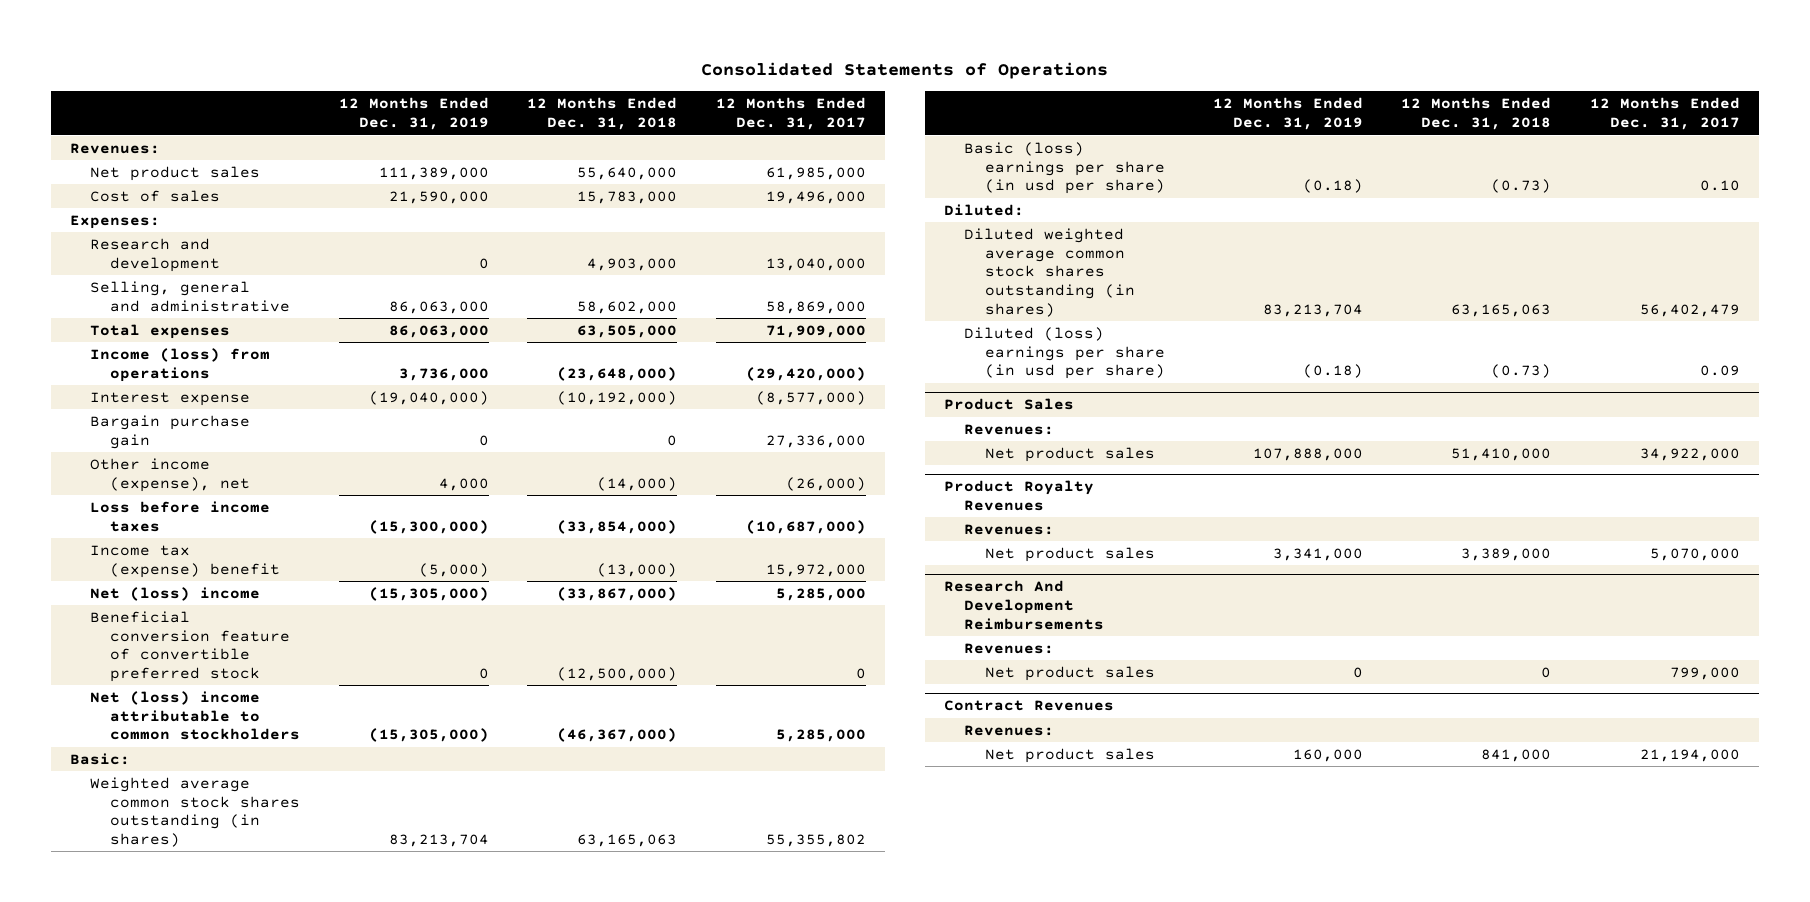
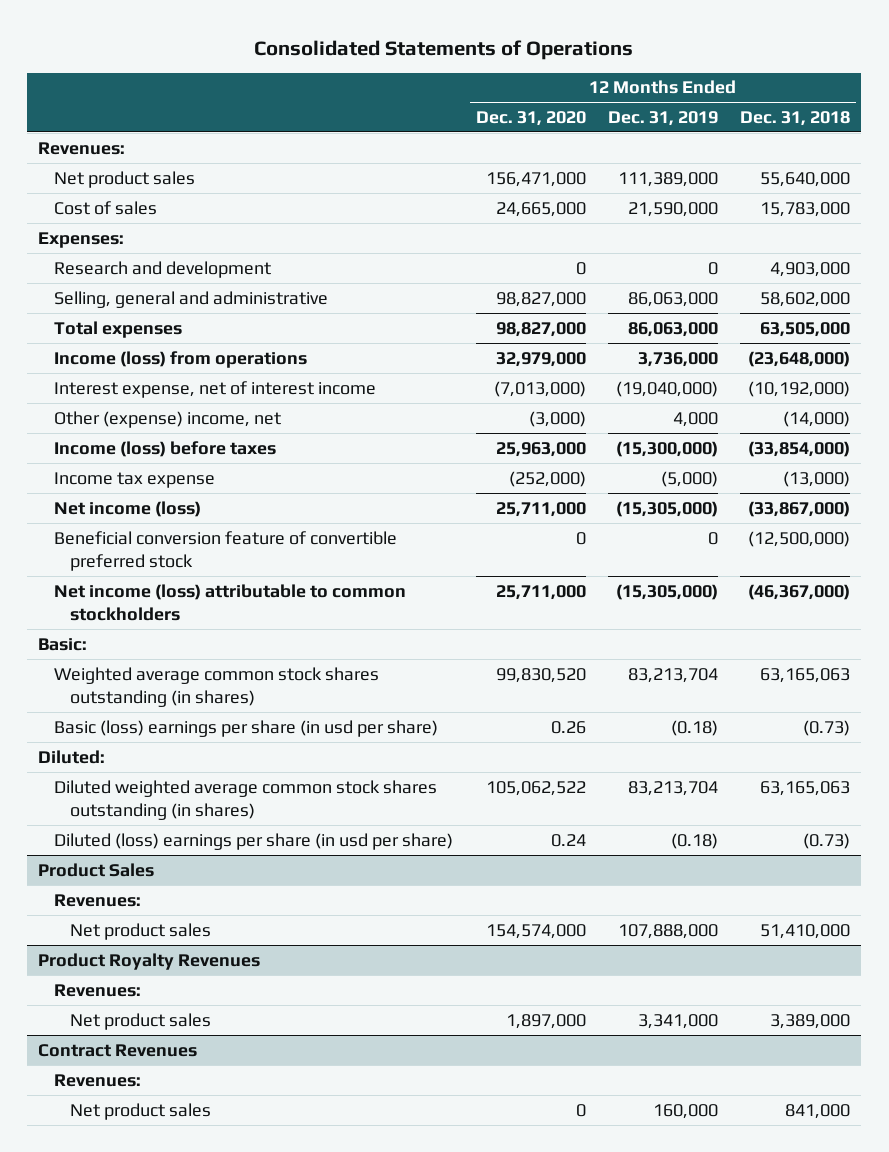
[715,97,866,131] 12 Months Ended Dec. 31, 2017 -> none
none -> [475,110,586,126] Dec. 31, 2020
[90,414,251,449] Bargain purchase gain -> none
[90,391,251,406] Interest expense -> [54,380,377,398] Interest expense, net of interest income
[90,457,251,492] Other income (expense), net -> [54,410,282,428] Other (expense) income, net
[90,500,271,532] Loss before income taxes -> [54,440,277,457] Income (loss) before taxes
[90,544,281,578] Income tax (expense) benefit -> [54,471,216,488] Income tax expense
[90,586,261,601] Net (loss) income -> [54,500,202,517] Net income (loss)
[90,690,301,741] Net (loss) income attributable to common stockholders -> [54,583,407,621] Net income (loss) attributable to common stockholders
[944,580,1105,630] Research And Development Reimbursements -> none
[964,642,1055,654] Revenues: -> none
[984,665,1155,681] Net product sales -> none

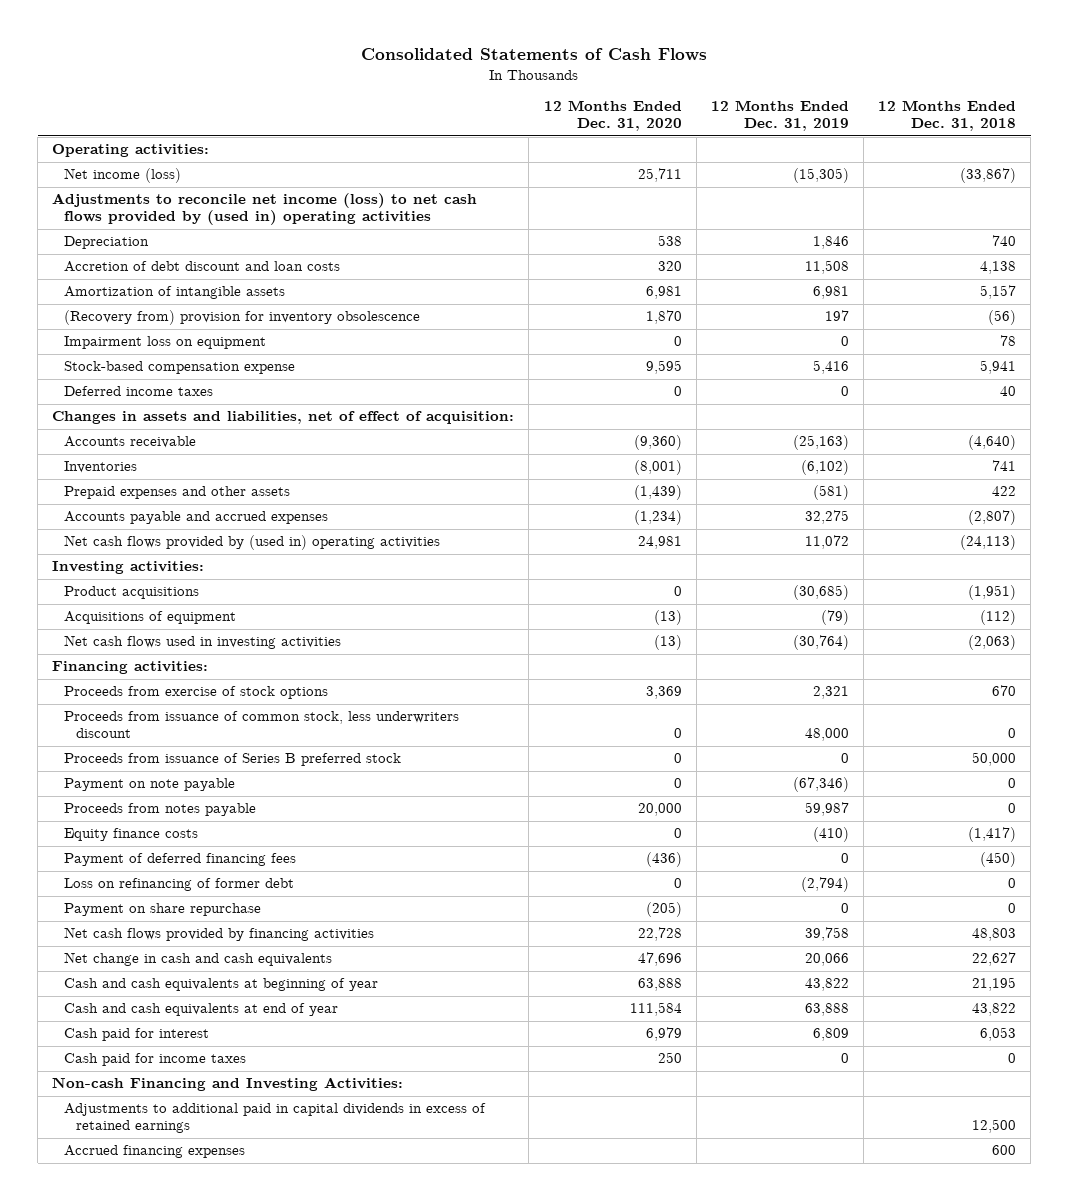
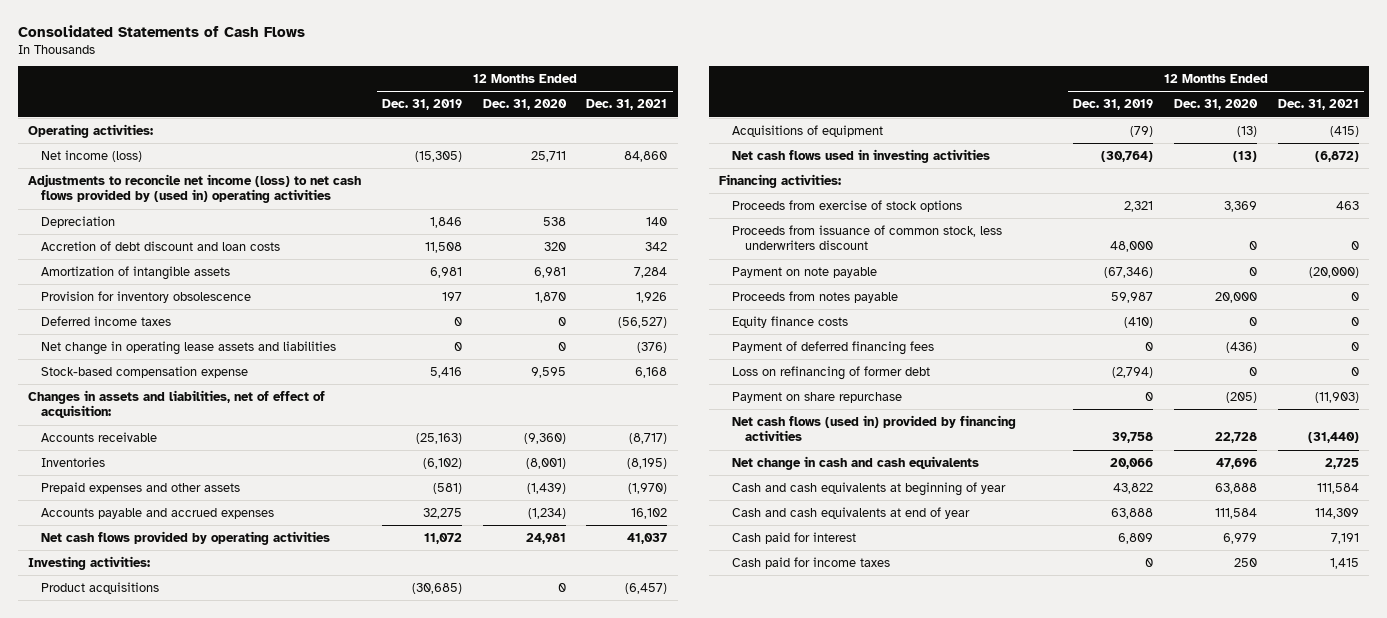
[877,100,1016,132] 12 Months Ended Dec. 31, 2018 -> none
none -> [586,99,668,111] Dec. 31, 2021
[63,336,266,350] Impairment loss on equipment -> none
[63,310,420,326] (Recovery from) provision for inventory obsolescence -> [41,290,252,303] Provision for inventory obsolescence
none -> [41,340,337,355] Net change in operating lease assets and liabilities
[63,361,295,375] Stock-based compensation expense -> [41,365,249,378] Stock-based compensation expense
[63,535,440,551] Net cash flows provided by (used in) operating activities -> [41,530,331,545] Net cash flows provided by operating activities
[63,753,401,767] Proceeds from issuance of Series B preferred stock -> none
[63,927,374,942] Net cash flows provided by financing activities -> [732,414,1017,442] Net cash flows (used in) provided by financing activities
[52,1077,404,1092] Non-cash Financing and Investing Activities: -> none
[63,1103,486,1134] Adjustments to additional paid in capital dividends in excess of retained earnings -> none
[63,1145,245,1159] Accrued financing expenses -> none

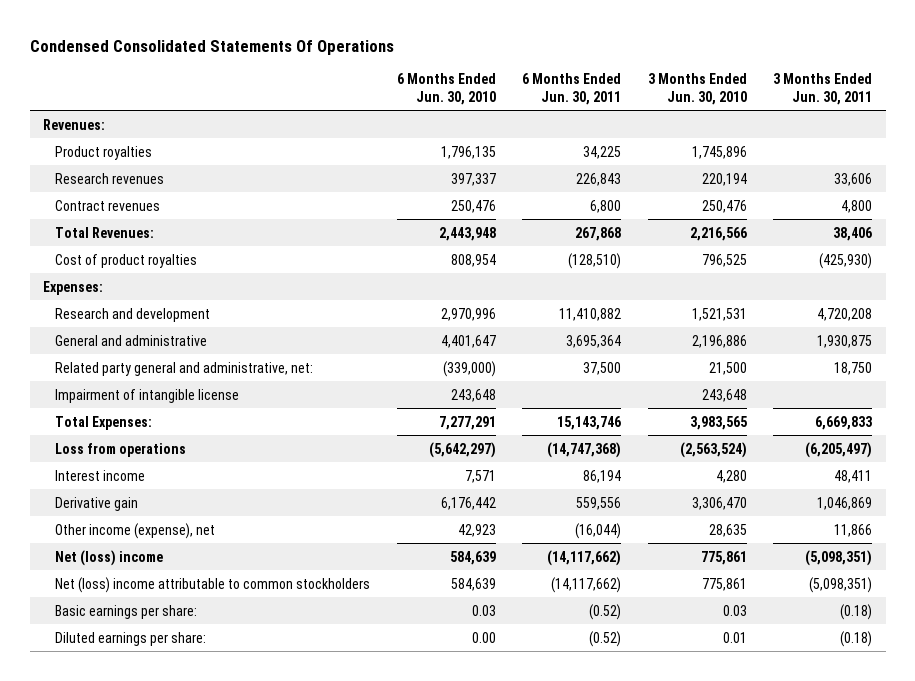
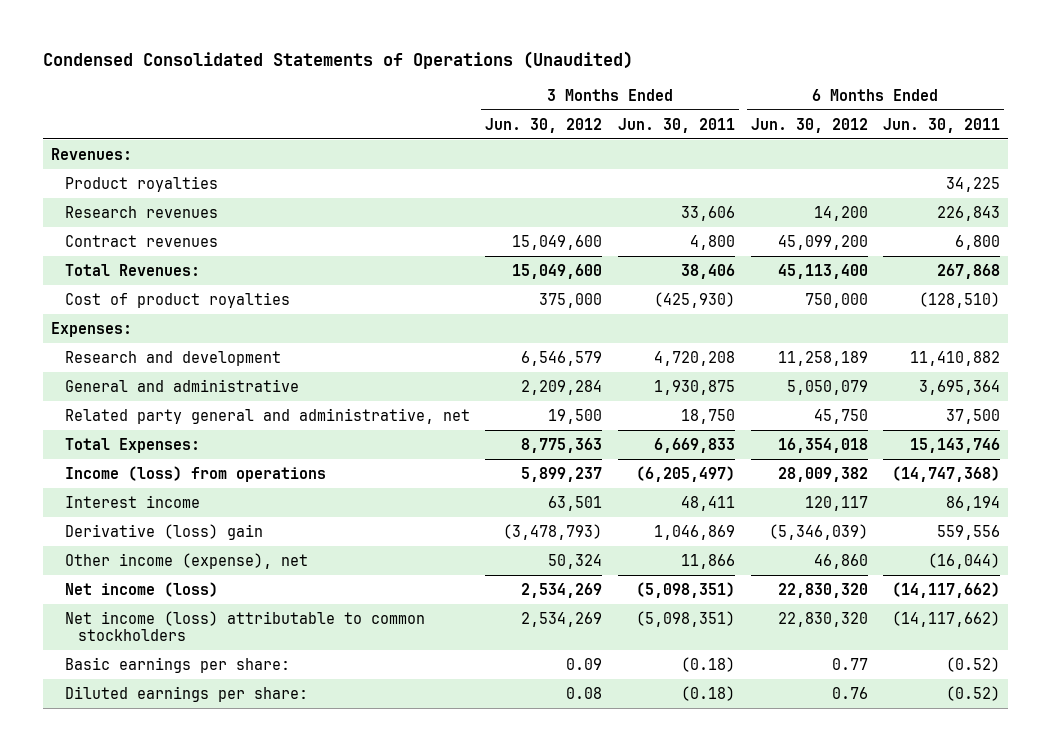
[29,39,394,55] Condensed Consolidated Statements Of Operations -> [43,51,634,70] Condensed Consolidated Statements of Operations (Unaudited)
[396,73,496,105] 6 Months Ended Jun. 30, 2010 -> none
[647,73,747,105] 3 Months Ended Jun. 30, 2010 -> none
none -> [485,117,603,133] Jun. 30, 2012
none -> [750,117,868,133] Jun. 30, 2012
[55,388,240,403] Impairment of intangible license -> none
[55,361,314,376] Related party general and administrative, net: -> [64,407,470,424] Related party general and administrative, net
[55,442,187,457] Loss from operations -> [64,465,326,482] Income (loss) from operations
[55,496,139,511] Derivative gain -> [64,523,263,540] Derivative (loss) gain
[55,549,164,566] Net (loss) income -> [64,581,218,597] Net income (loss)
[55,576,371,593] Net (loss) income attributable to common stockholders -> [64,610,425,642] Net income (loss) attributable to common stockholders

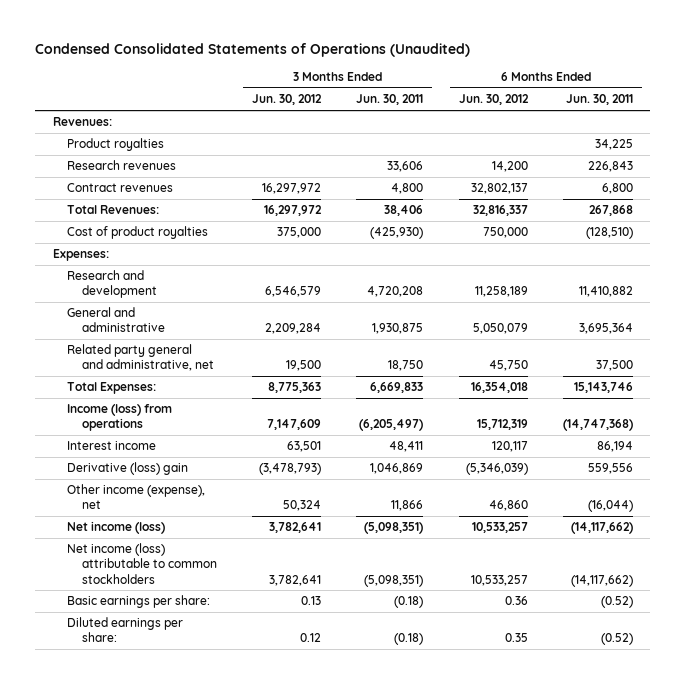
[512,234,603,250] 15,049,600 -> [262,183,322,195] 16,297,972
[777,234,868,250] 45,099,200 -> [470,183,528,195] 32,802,137
[512,263,603,279] 15,049,600 -> [264,205,323,217] 16,297,972
[777,263,868,279] 45,113,400 -> [472,205,528,217] 32,816,337
[521,466,603,482] 5,899,237 -> [267,419,322,431] 7,147,609
[777,466,868,482] 28,009,382 -> [476,419,528,431] 15,712,319
[521,582,603,598] 2,534,269 -> [269,522,322,534] 3,782,641
[777,582,868,598] 22,830,320 -> [471,522,528,534] 10,533,257
[521,611,603,627] 2,534,269 -> [269,574,322,586] 3,782,641
[777,611,868,627] 22,830,320 -> [470,574,528,586] 10,533,257
[566,657,603,670] 0.09 -> [301,596,322,606] 0.13
[831,657,868,670] 0.77 -> [504,596,528,606] 0.36
[566,686,603,699] 0.08 -> [300,633,322,643] 0.12
[831,686,868,699] 0.76 -> [504,633,528,643] 0.35

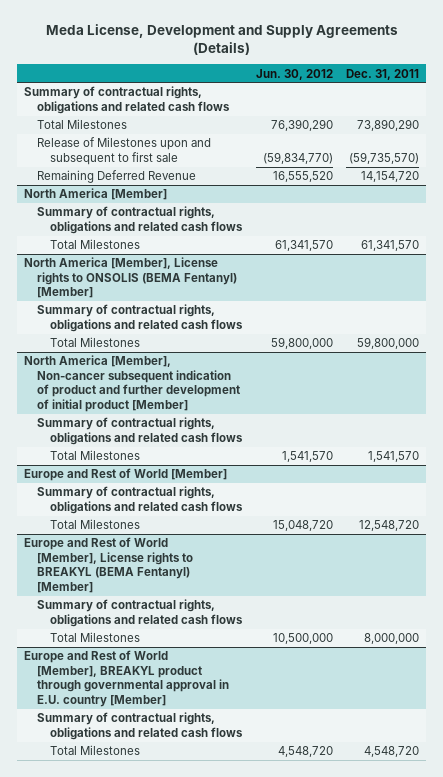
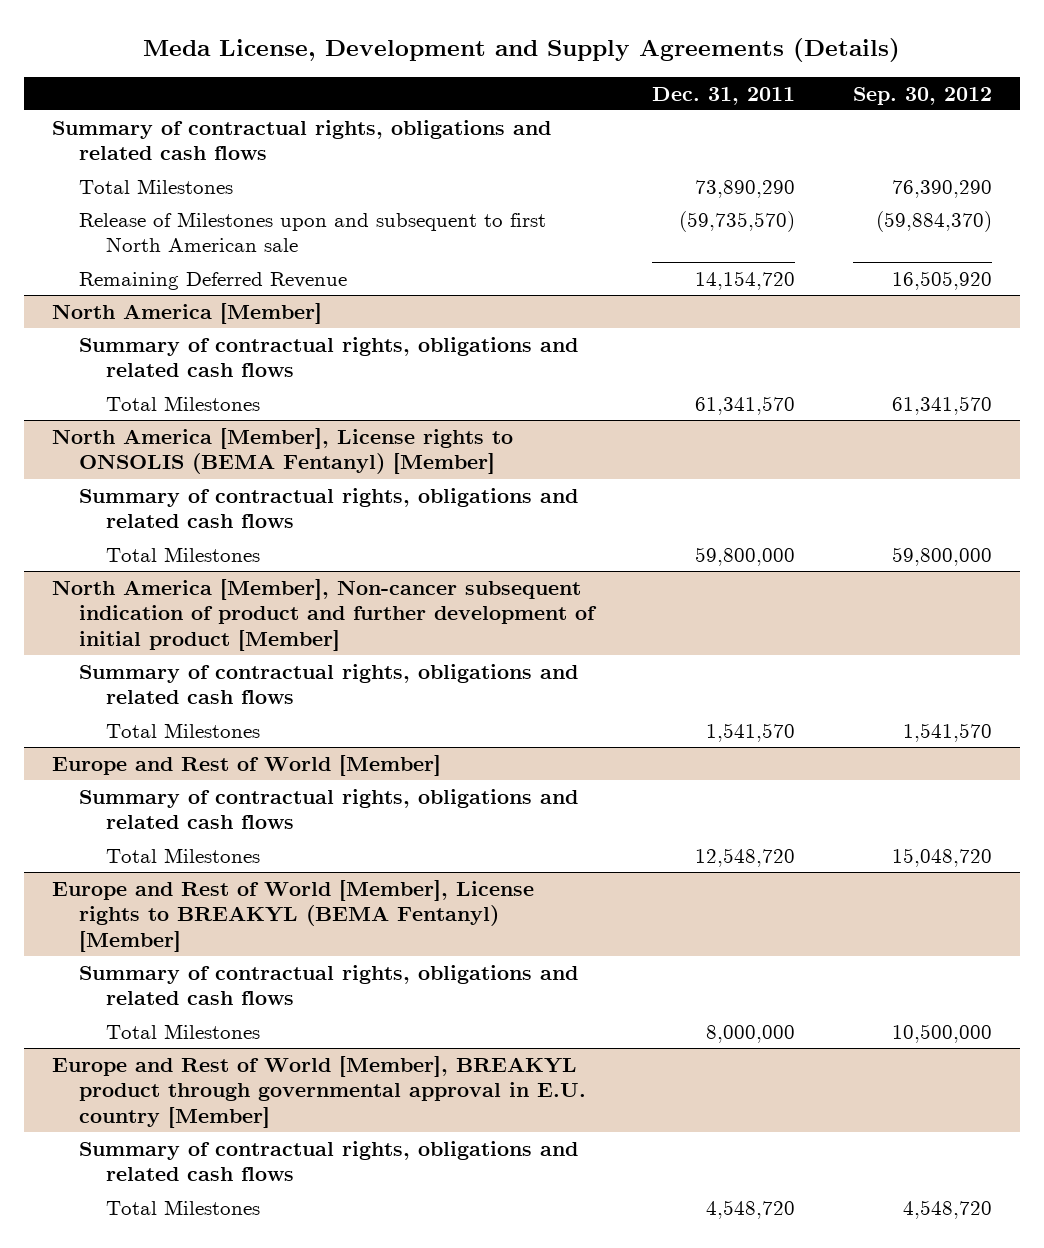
[255,68,333,80] Jun. 30, 2012 -> none
none -> [852,86,992,105] Sep. 30, 2012
[36,137,211,165] Release of Milestones upon and subsequent to first sale -> [79,211,547,253] Release of Milestones upon and subsequent to first North American sale

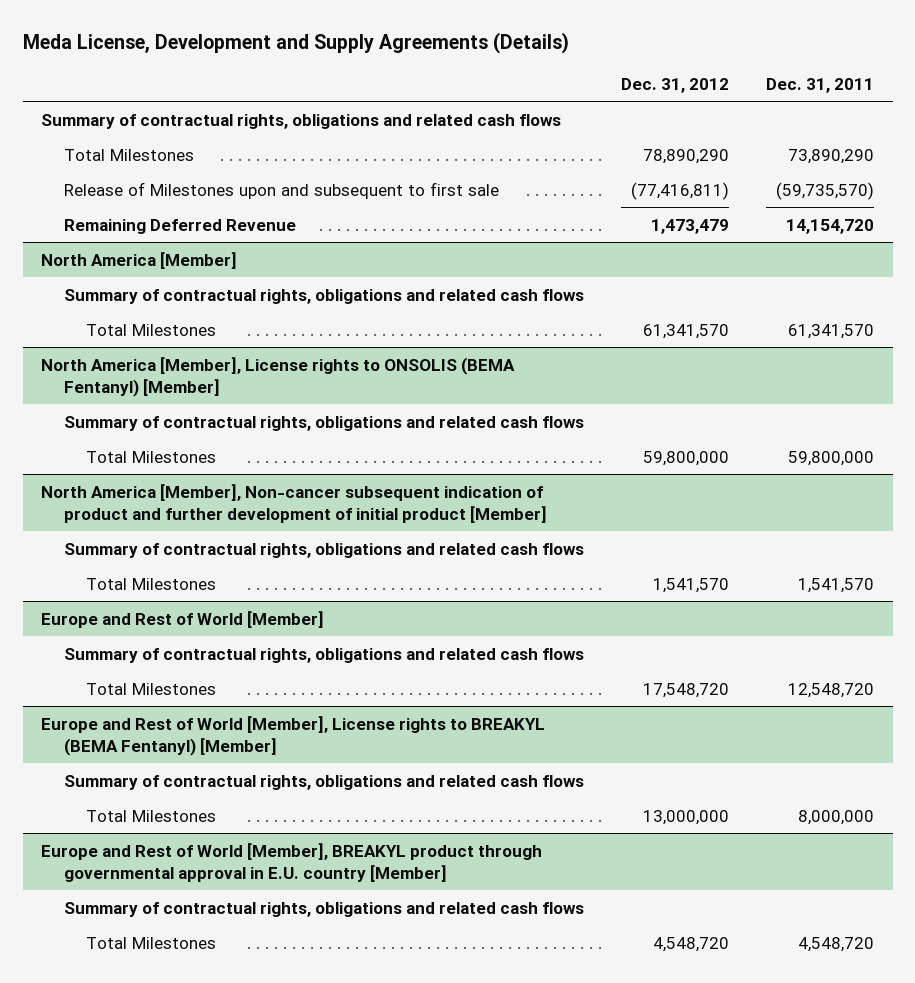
[852,86,992,105] Sep. 30, 2012 -> none
none -> [620,77,729,93] Dec. 31, 2012
[79,211,547,253] Release of Milestones upon and subsequent to first North American sale -> [63,181,499,199] Release of Milestones upon and subsequent to first sale

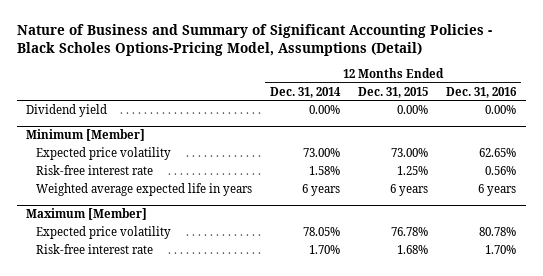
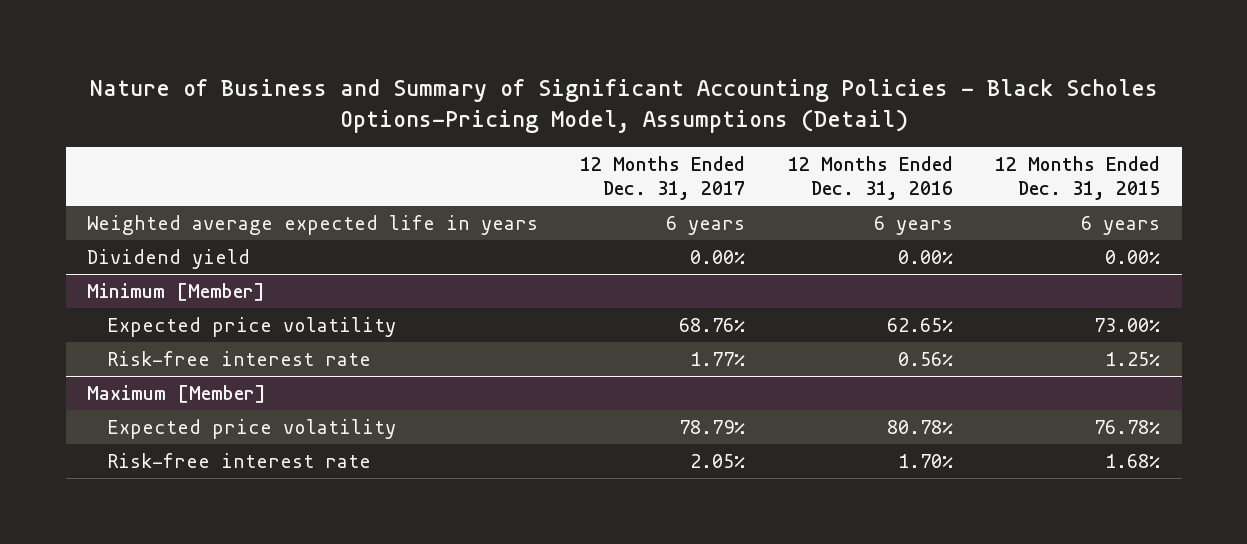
[269,86,341,98] Dec. 31, 2014 -> none
none -> [580,155,746,201] 12 Months Ended Dec. 31, 2017
none -> [86,214,538,235] Weighted average expected life in years
[35,183,252,197] Weighted average expected life in years -> none

